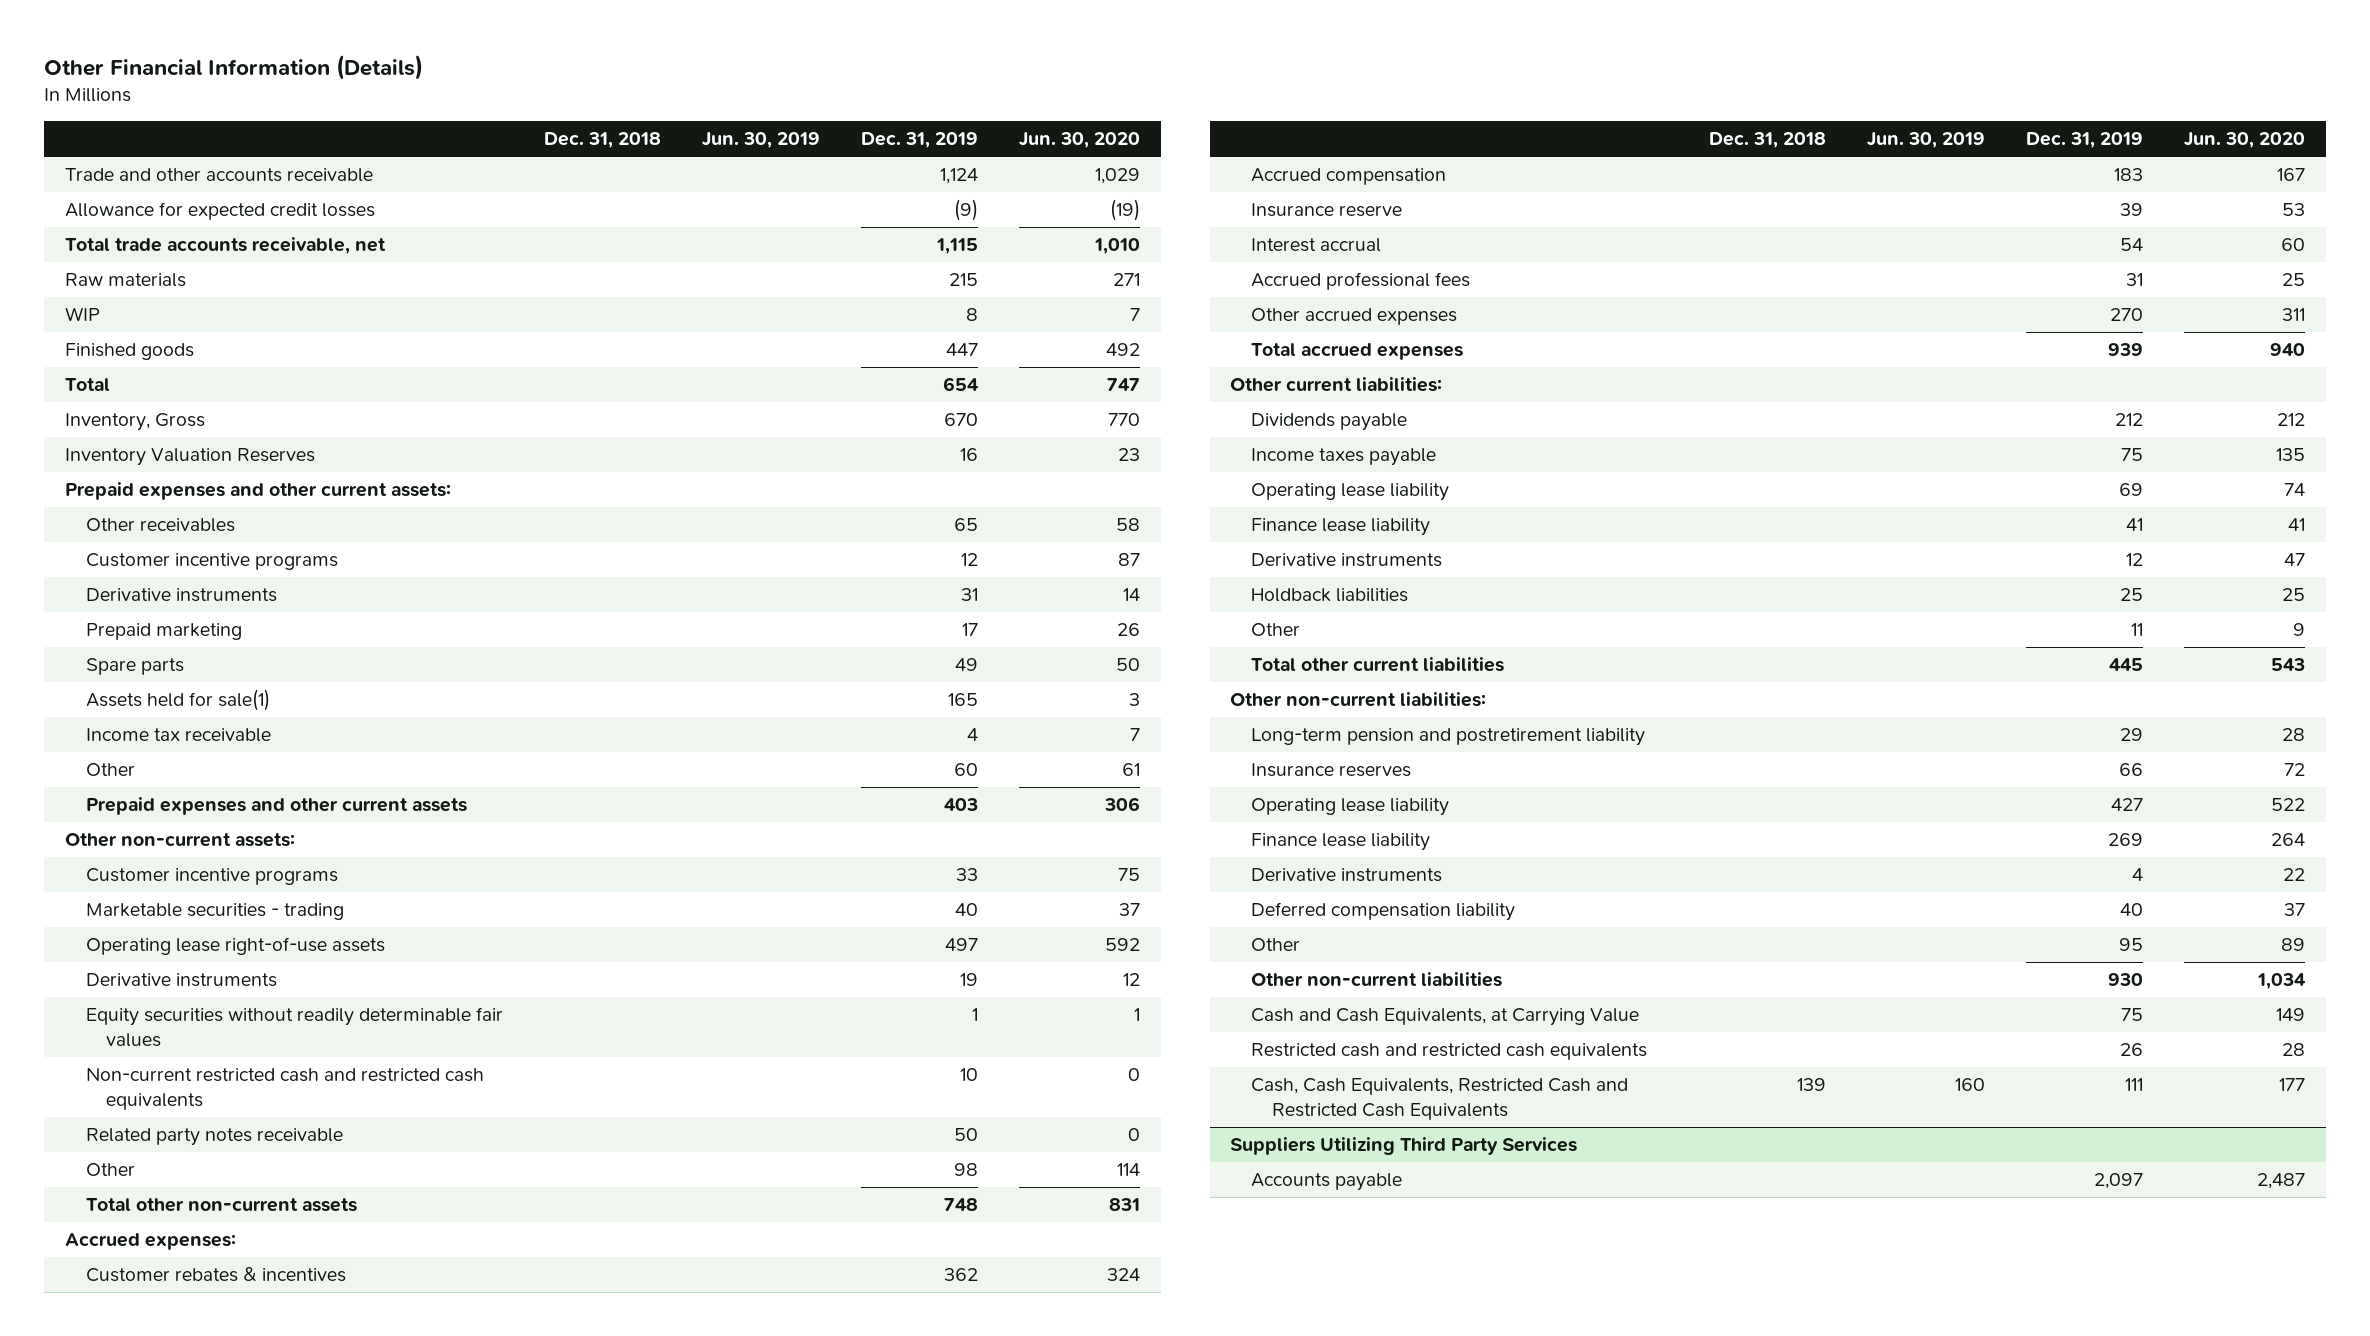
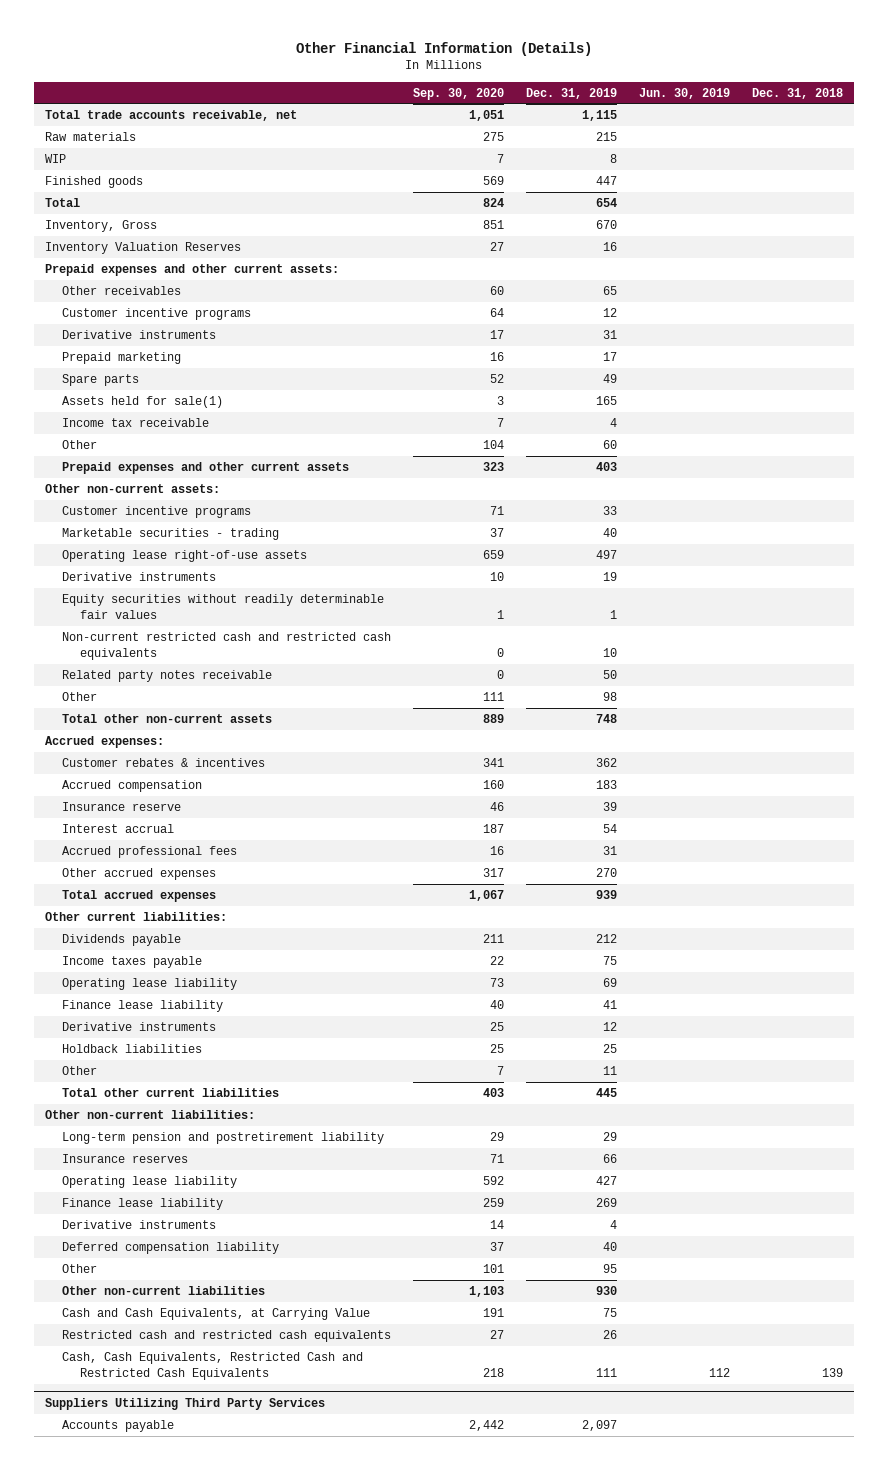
[1019,132,1141,149] Jun. 30, 2020 -> none
none -> [413,87,505,100] Sep. 30, 2020
[64,168,373,183] Trade and other accounts receivable -> none
[64,202,375,221] Allowance for expected credit losses -> none
[1955,1078,1986,1092] 160 -> [709,1367,731,1377] 112

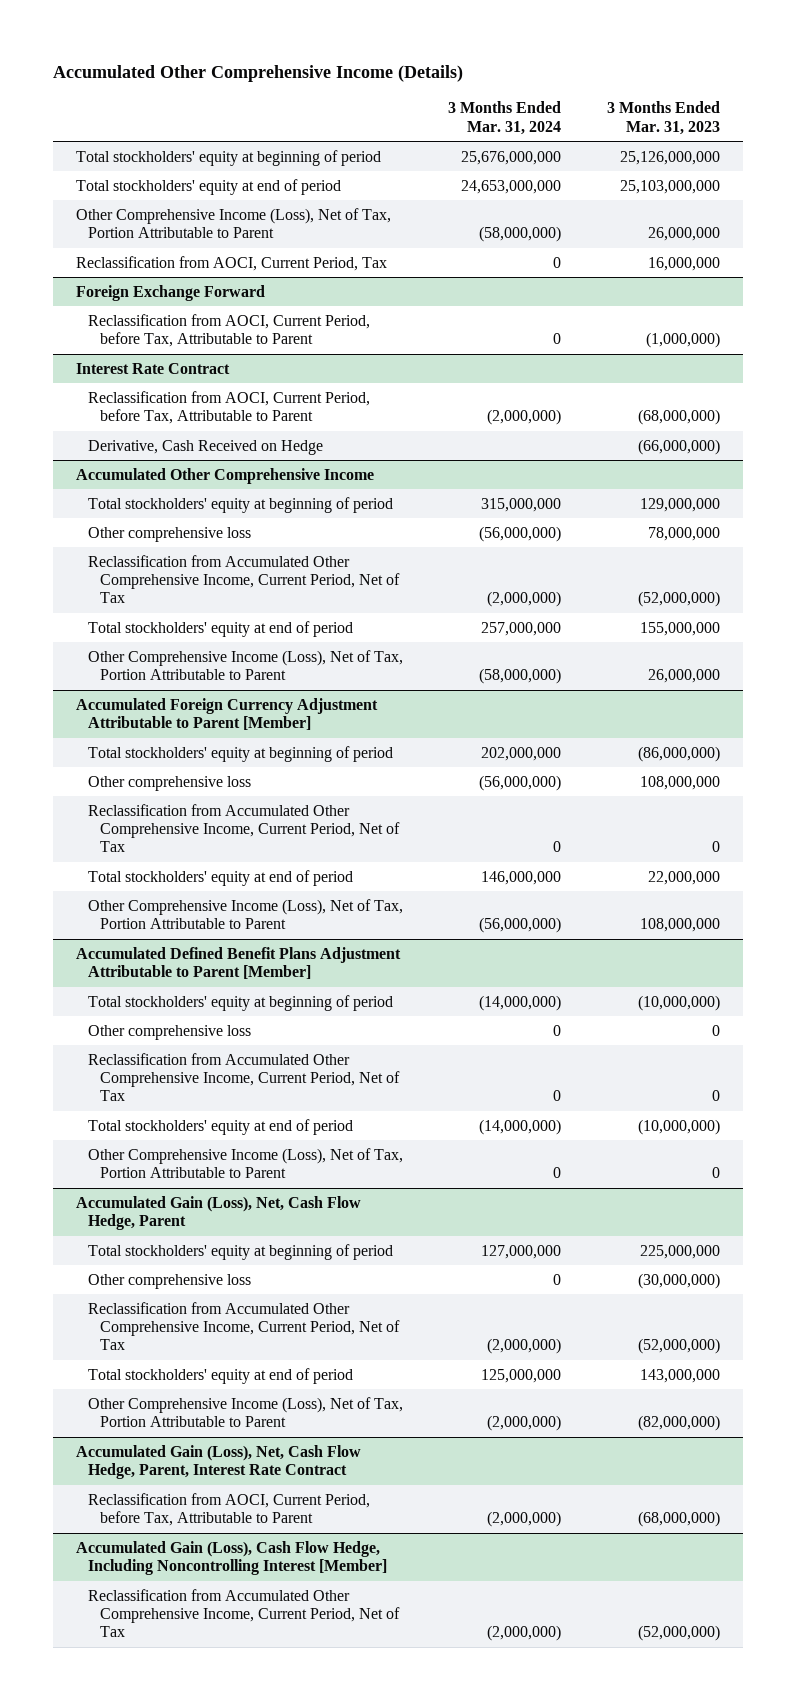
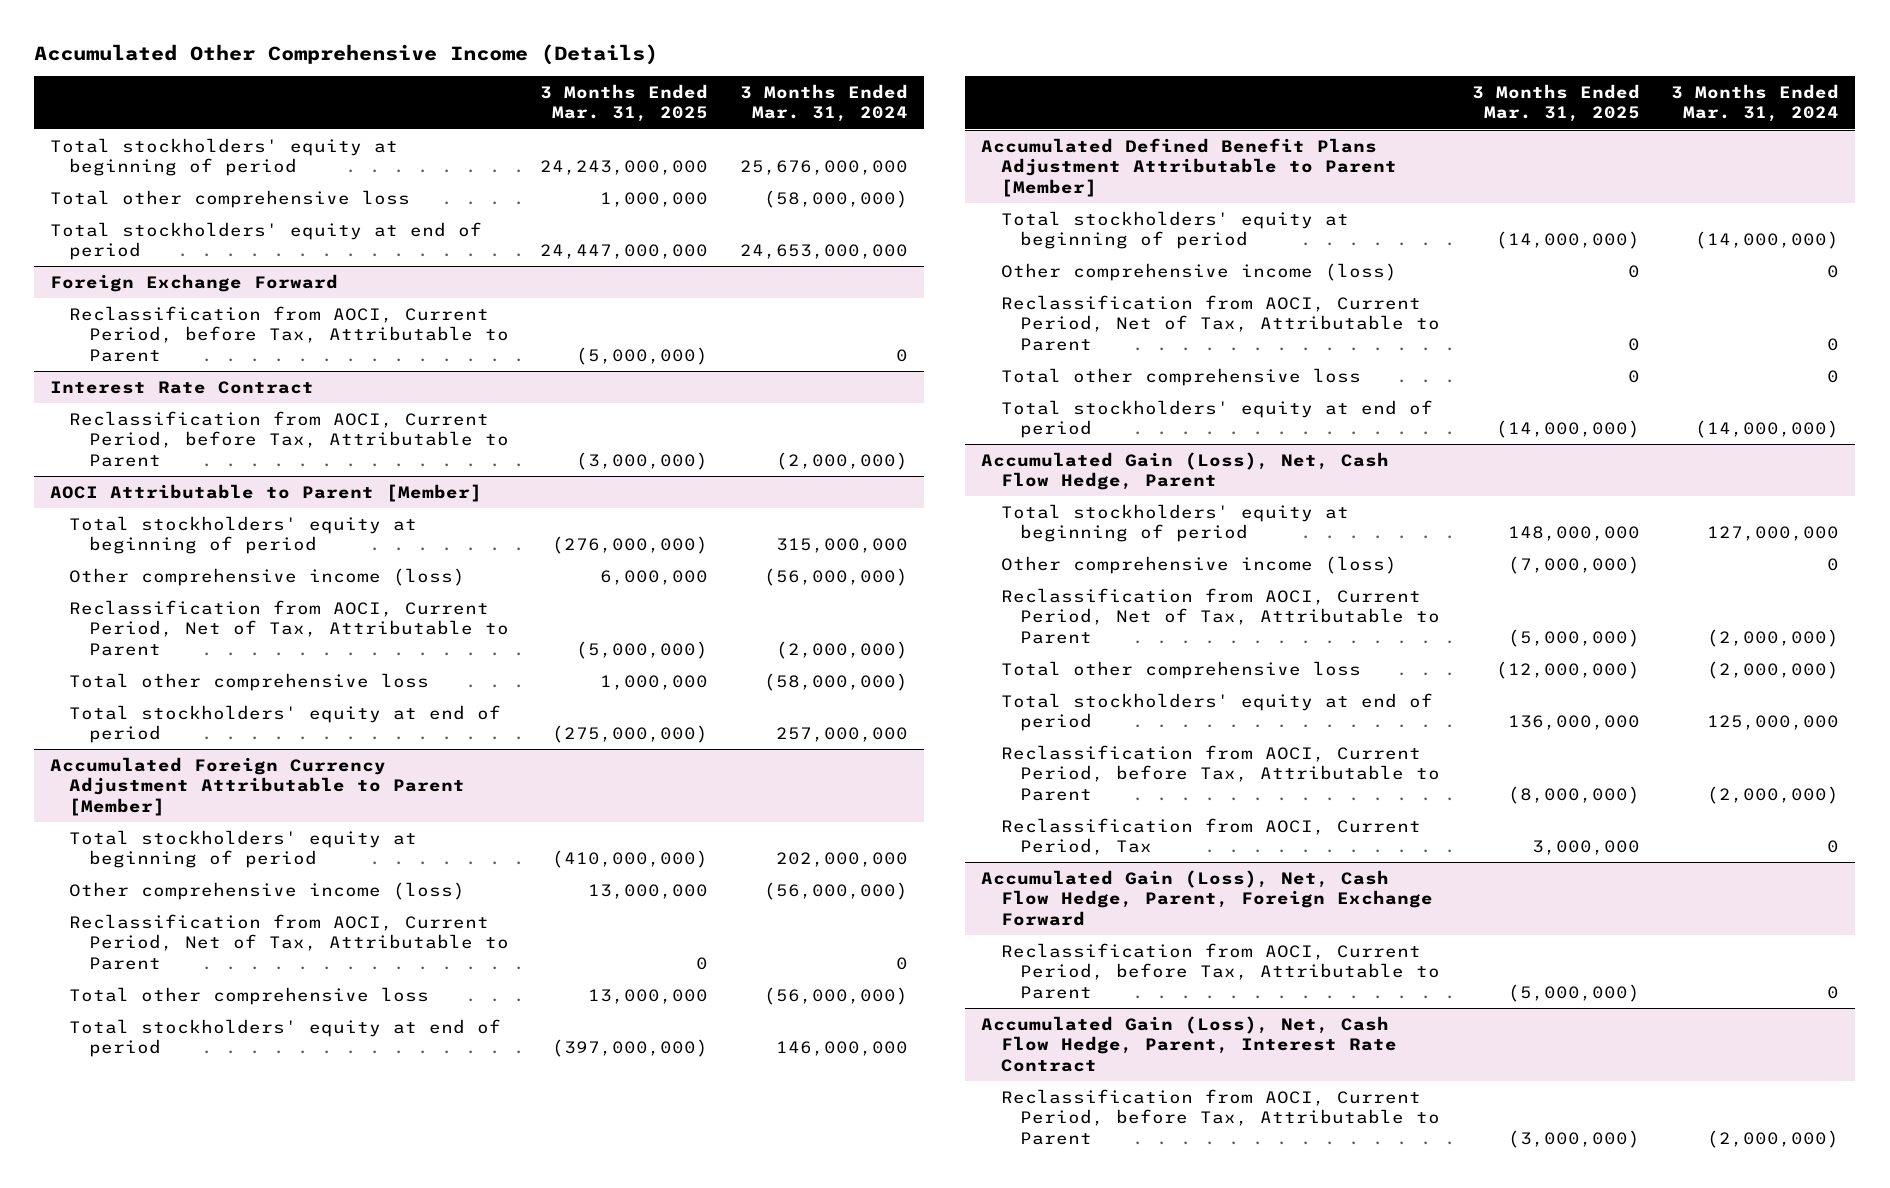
[606,101,720,135] 3 Months Ended Mar. 31, 2023 -> none
none -> [540,84,709,123] 3 Months Ended Mar. 31, 2025
none -> [50,189,411,208] Total other comprehensive loss
[75,207,391,239] Other Comprehensive Income (Loss), Net of Tax, Portion Attributable to Parent -> none
[75,255,387,271] Reclassification from AOCI, Current Period, Tax -> none
[87,439,323,455] Derivative, Cash Received on Hedge -> none
[75,467,374,484] Accumulated Other Comprehensive Income -> [50,483,483,502] AOCI Attributable to Parent [Member]
[87,554,400,604] Reclassification from Accumulated Other Comprehensive Income, Current Period, Net of Tax -> none
[87,526,251,542] Other comprehensive loss -> [69,567,466,586] Other comprehensive income (loss)
none -> [69,599,509,656] Reclassification from AOCI, Current Period, Net of Tax, Attributable to Parent
none -> [69,672,430,691] Total other comprehensive loss
[87,649,403,681] Other Comprehensive Income (Loss), Net of Tax, Portion Attributable to Parent -> none
[87,803,400,853] Reclassification from Accumulated Other Comprehensive Income, Current Period, Net of Tax -> none
[87,775,251,791] Other comprehensive loss -> [69,881,466,900] Other comprehensive income (loss)
none -> [69,913,509,970] Reclassification from AOCI, Current Period, Net of Tax, Attributable to Parent
none -> [69,986,430,1005] Total other comprehensive loss
[87,898,403,930] Other Comprehensive Income (Loss), Net of Tax, Portion Attributable to Parent -> none
[87,1052,400,1102] Reclassification from Accumulated Other Comprehensive Income, Current Period, Net of Tax -> none
[87,1024,251,1040] Other comprehensive loss -> [1000,262,1397,281] Other comprehensive income (loss)
none -> [1000,294,1440,351] Reclassification from AOCI, Current Period, Net of Tax, Attributable to Parent
none -> [1000,367,1361,386] Total other comprehensive loss
[87,1147,403,1179] Other Comprehensive Income (Loss), Net of Tax, Portion Attributable to Parent -> none
[87,1301,400,1351] Reclassification from Accumulated Other Comprehensive Income, Current Period, Net of Tax -> none
[87,1273,251,1289] Other comprehensive loss -> [1000,555,1397,574] Other comprehensive income (loss)
none -> [1000,587,1440,644] Reclassification from AOCI, Current Period, Net of Tax, Attributable to Parent
none -> [1000,660,1361,679] Total other comprehensive loss
[87,1396,403,1428] Other Comprehensive Income (Loss), Net of Tax, Portion Attributable to Parent -> none
none -> [1000,744,1440,801] Reclassification from AOCI, Current Period, before Tax, Attributable to Parent
none -> [1000,817,1421,856] Reclassification from AOCI, Current Period, Tax
none -> [981,869,1433,926] Accumulated Gain (Loss), Net, Cash Flow Hedge, Parent, Foreign Exchange Forward
none -> [1000,942,1440,999] Reclassification from AOCI, Current Period, before Tax, Attributable to Parent
[75,1540,387,1576] Accumulated Gain (Loss), Cash Flow Hedge, Including Noncontrolling Interest [Member] -> none
[87,1588,400,1638] Reclassification from Accumulated Other Comprehensive Income, Current Period, Net of Tax -> none

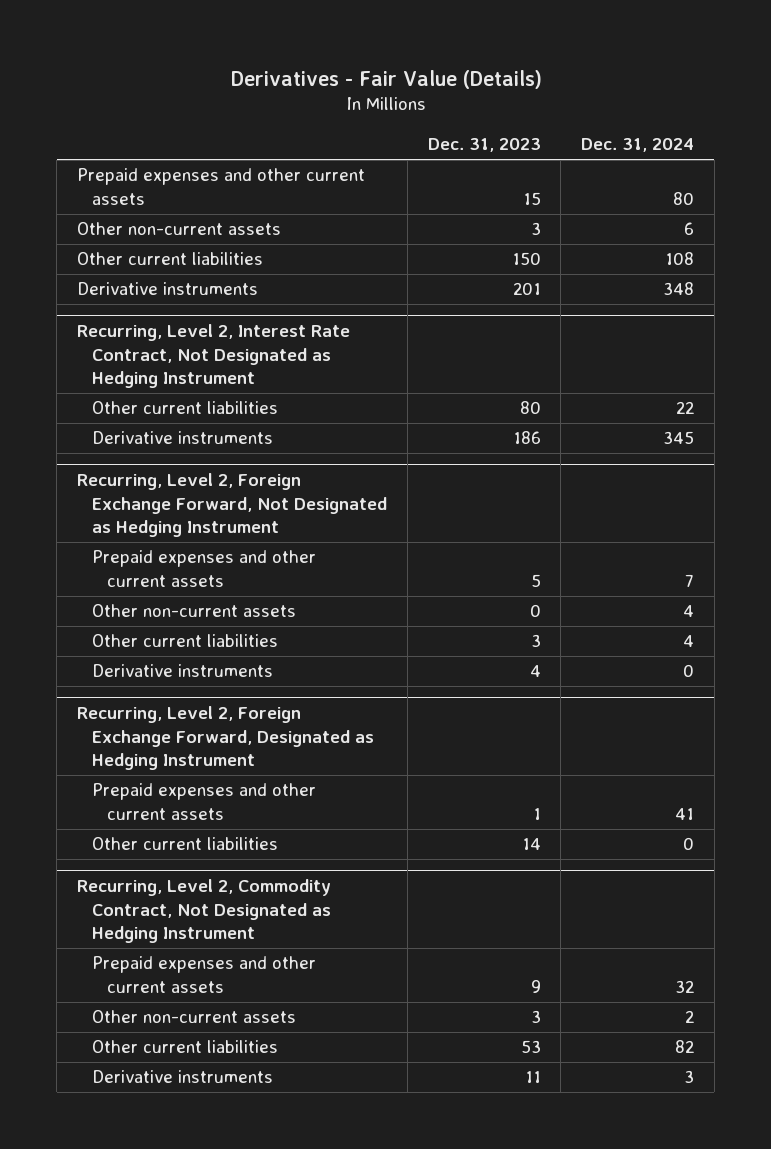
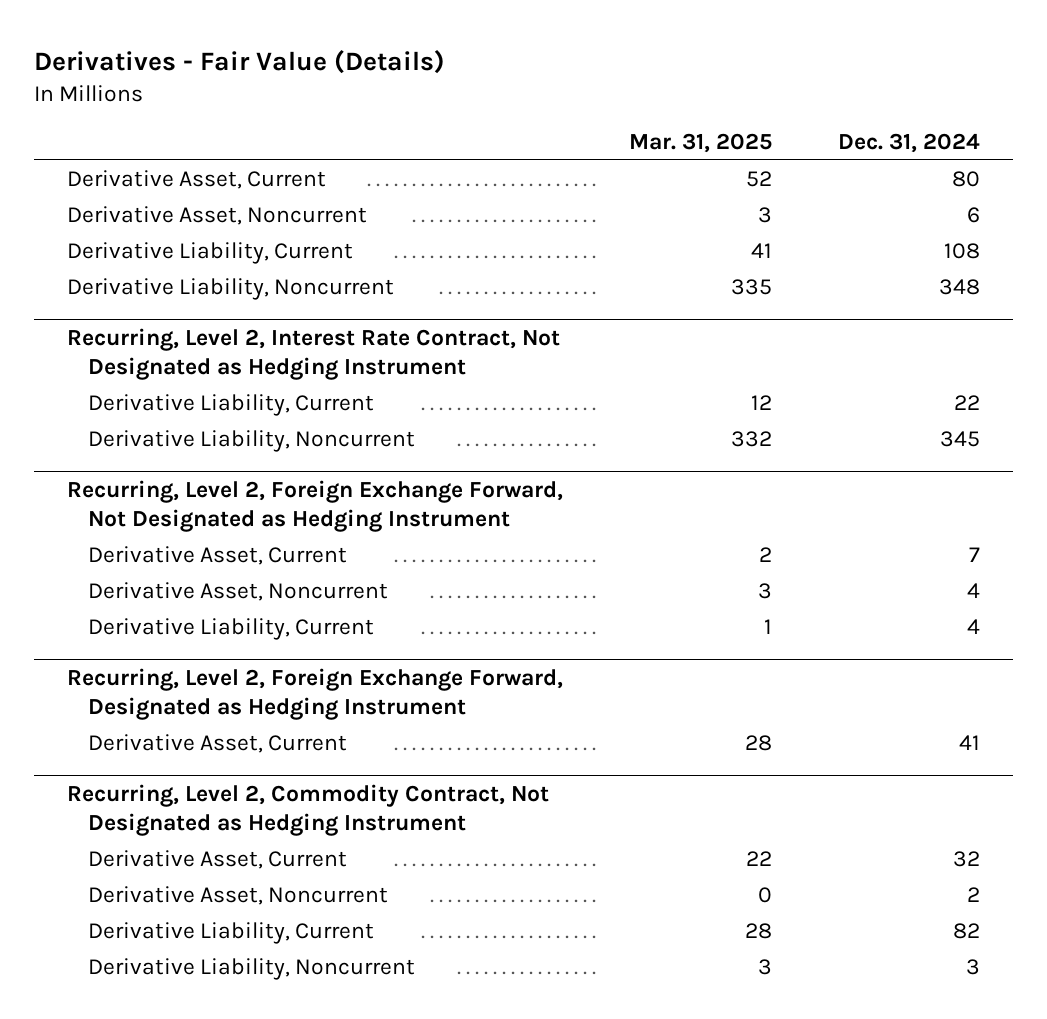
[427,138,541,153] Dec. 31, 2023 -> none
none -> [629,133,773,154] Mar. 31, 2025
[77,168,366,205] Prepaid expenses and other current assets -> [66,170,326,190] Derivative Asset, Current
[77,222,282,236] Other non-current assets -> [66,206,367,226] Derivative Asset, Noncurrent
[77,252,264,266] Other current liabilities -> [66,242,353,265] Derivative Liability, Current
[77,282,259,296] Derivative instruments -> [66,278,394,301] Derivative Liability, Noncurrent
[91,401,278,415] Other current liabilities -> [88,394,375,417] Derivative Liability, Current
[91,431,273,445] Derivative instruments -> [88,430,416,453] Derivative Liability, Noncurrent
[91,664,273,678] Derivative instruments -> none
[91,550,316,587] Prepaid expenses and other current assets -> [88,546,348,566] Derivative Asset, Current
[91,604,296,618] Other non-current assets -> [88,582,389,602] Derivative Asset, Noncurrent
[91,634,278,648] Other current liabilities -> [88,618,375,641] Derivative Liability, Current
[91,837,278,851] Other current liabilities -> none
[91,783,316,820] Prepaid expenses and other current assets -> [88,734,348,754] Derivative Asset, Current
[91,956,316,993] Prepaid expenses and other current assets -> [88,850,348,870] Derivative Asset, Current
[91,1010,296,1024] Other non-current assets -> [88,886,389,906] Derivative Asset, Noncurrent
[91,1040,278,1054] Other current liabilities -> [88,922,375,945] Derivative Liability, Current
[91,1070,273,1084] Derivative instruments -> [88,958,416,981] Derivative Liability, Noncurrent

